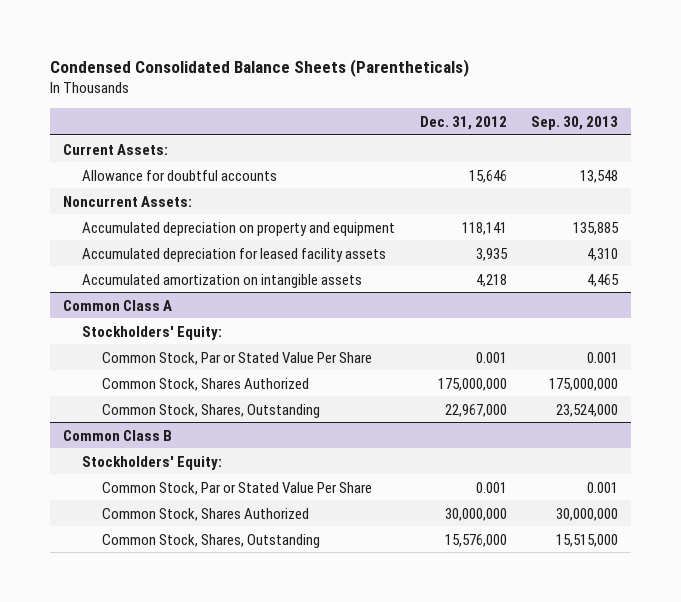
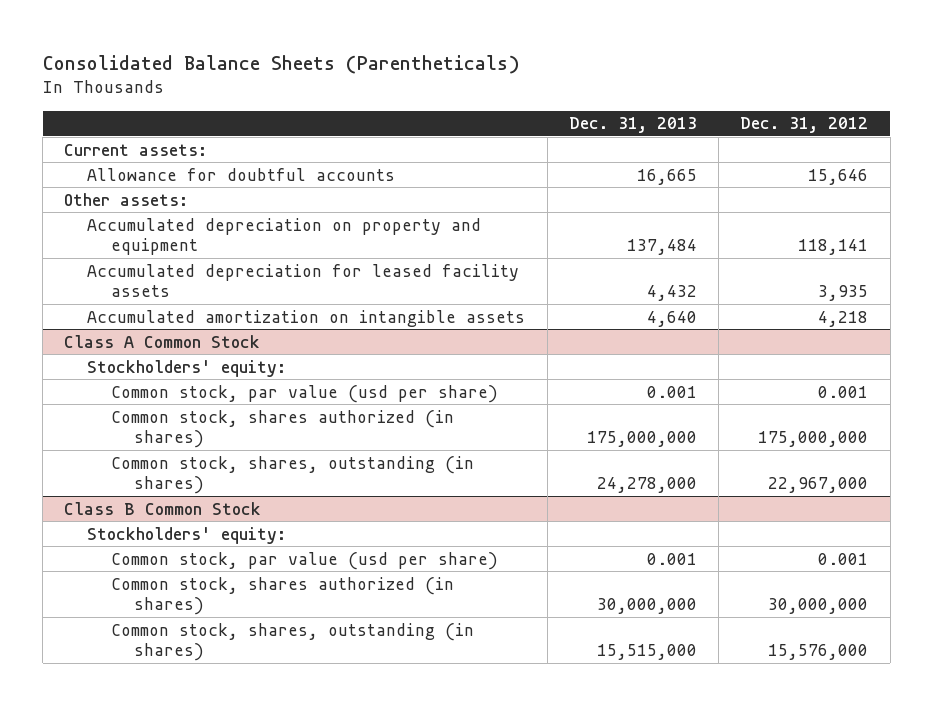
[50,59,470,78] Condensed Consolidated Balance Sheets (Parentheticals) -> [42,54,520,74] Consolidated Balance Sheets (Parentheticals)
[531,115,619,130] Sep. 30, 2013 -> none
none -> [568,117,697,134] Dec. 31, 2013
[62,143,168,155] Current Assets: -> [64,143,208,156] Current assets:
[62,195,192,207] Noncurrent Assets: -> [64,192,189,206] Other assets:
[62,299,172,311] Common Class A -> [64,334,261,348] Class A Common Stock
[82,325,223,340] Stockholders' Equity: -> [87,359,287,377] Stockholders' equity:
[102,351,373,365] Common Stock, Par or Stated Value Per Share -> [110,384,498,403] Common stock, par value (usd per share)
[102,377,310,391] Common Stock, Shares Authorized -> [110,409,454,449] Common stock, shares authorized (in shares)
[102,403,321,418] Common Stock, Shares, Outstanding -> [110,455,474,495] Common stock, shares, outstanding (in shares)
[62,429,172,441] Common Class B -> [64,501,262,515] Class B Common Stock
[82,455,223,470] Stockholders' Equity: -> [87,526,287,544] Stockholders' equity:
[102,481,373,495] Common Stock, Par or Stated Value Per Share -> [110,551,498,570] Common stock, par value (usd per share)
[102,507,310,521] Common Stock, Shares Authorized -> [110,576,454,616] Common stock, shares authorized (in shares)
[102,533,321,548] Common Stock, Shares, Outstanding -> [110,622,474,662] Common stock, shares, outstanding (in shares)

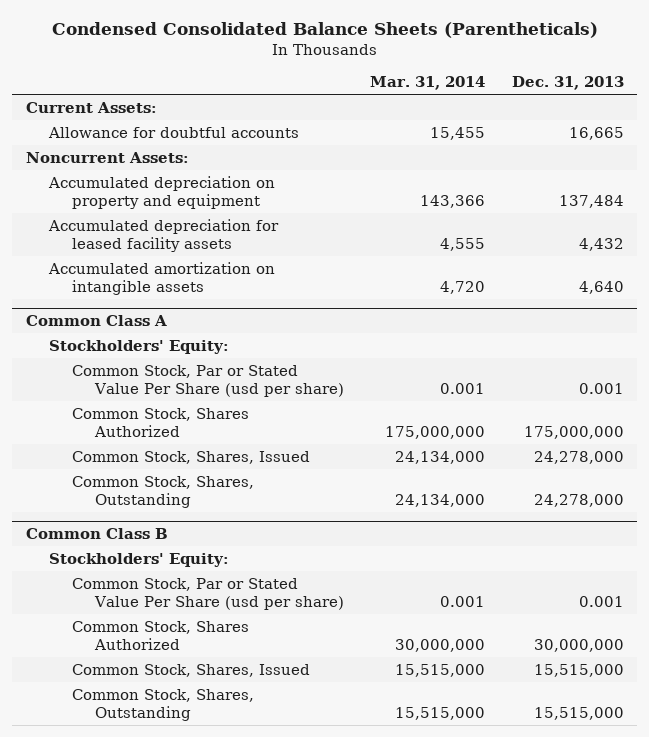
[42,54,520,74] Consolidated Balance Sheets (Parentheticals) -> [51,21,598,38] Condensed Consolidated Balance Sheets (Parentheticals)
[740,117,869,134] Dec. 31, 2012 -> none
none -> [370,75,486,90] Mar. 31, 2014
[64,143,208,156] Current assets: -> [25,101,157,113] Current Assets:
[64,192,189,206] Other assets: -> [25,151,189,163] Noncurrent Assets:
[64,334,261,348] Class A Common Stock -> [25,314,167,326] Common Class A
[87,359,287,377] Stockholders' equity: -> [48,339,229,354] Stockholders' Equity:
[110,384,498,403] Common stock, par value (usd per share) -> [71,364,344,398] Common Stock, Par or Stated Value Per Share (usd per share)
[110,409,454,449] Common stock, shares authorized (in shares) -> [71,407,249,438] Common Stock, Shares Authorized
none -> [71,450,310,464] Common Stock, Shares, Issued
[110,455,474,495] Common stock, shares, outstanding (in shares) -> [71,475,254,509] Common Stock, Shares, Outstanding
[64,501,262,515] Class B Common Stock -> [25,527,168,539] Common Class B
[87,526,287,544] Stockholders' equity: -> [48,552,229,567] Stockholders' Equity:
[110,551,498,570] Common stock, par value (usd per share) -> [71,577,344,611] Common Stock, Par or Stated Value Per Share (usd per share)
[110,576,454,616] Common stock, shares authorized (in shares) -> [71,620,249,651] Common Stock, Shares Authorized
none -> [71,663,310,677] Common Stock, Shares, Issued
[110,622,474,662] Common stock, shares, outstanding (in shares) -> [71,688,254,722] Common Stock, Shares, Outstanding

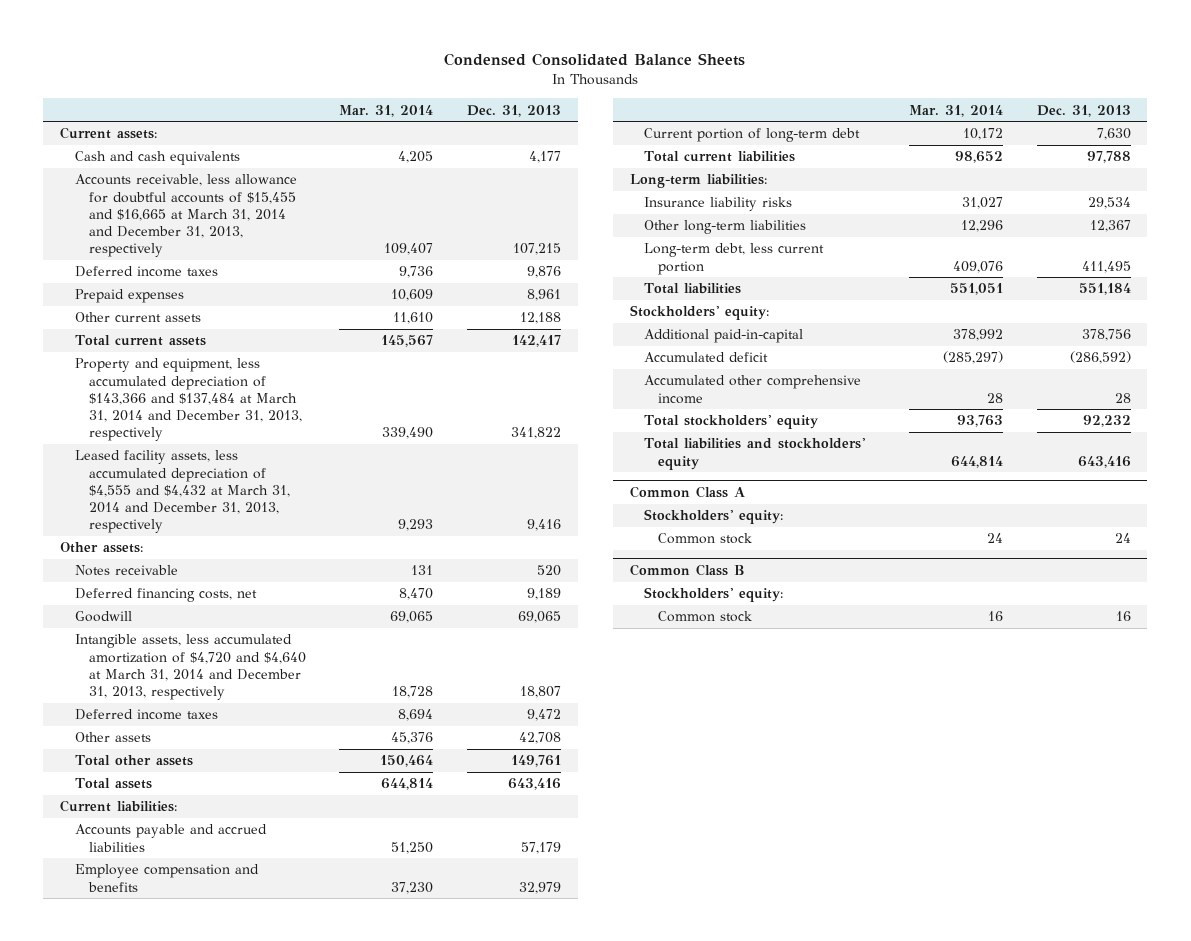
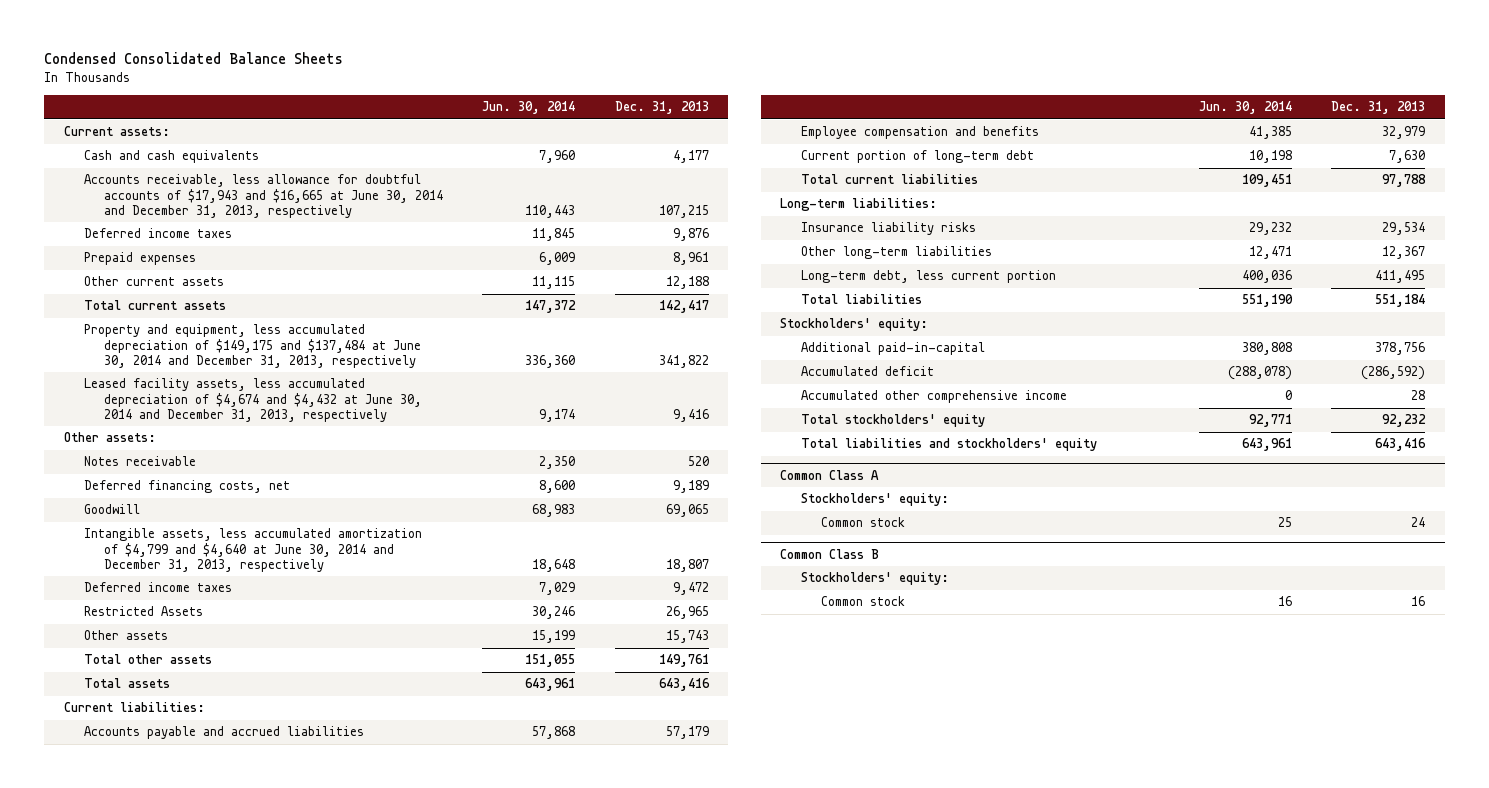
[339,104,434,117] Mar. 31, 2014 -> none
none -> [482,101,576,115] Jun. 30, 2014
[74,174,297,258] Accounts receivable, less allowance for doubtful accounts of $15,455 and $16,665 at March 31, 2014 and December 31, 2013, respectively -> [83,174,444,218] Accounts receivable, less allowance for doubtful accounts of $17,943 and $16,665 at June 30, 2014 and December 31, 2013, respectively
[74,358,302,442] Property and equipment, less accumulated depreciation of $143,366 and $137,484 at March 31, 2014 and December 31, 2013, respectively -> [83,324,422,368] Property and equipment, less accumulated depreciation of $149,175 and $137,484 at June 30, 2014 and December 31, 2013, respectively
[74,450,290,534] Leased facility assets, less accumulated depreciation of $4,555 and $4,432 at March 31, 2014 and December 31, 2013, respectively -> [83,378,423,422] Leased facility assets, less accumulated depreciation of $4,674 and $4,432 at June 30, 2014 and December 31, 2013, respectively
[74,634,306,700] Intangible assets, less accumulated amortization of $4,720 and $4,640 at March 31, 2014 and December 31, 2013, respectively -> [83,528,422,572] Intangible assets, less accumulated amortization of $4,799 and $4,640 at June 30, 2014 and December 31, 2013, respectively
none -> [83,606,203,617] Restricted Assets
[519,732,562,745] 42,708 -> [665,630,709,644] 15,743

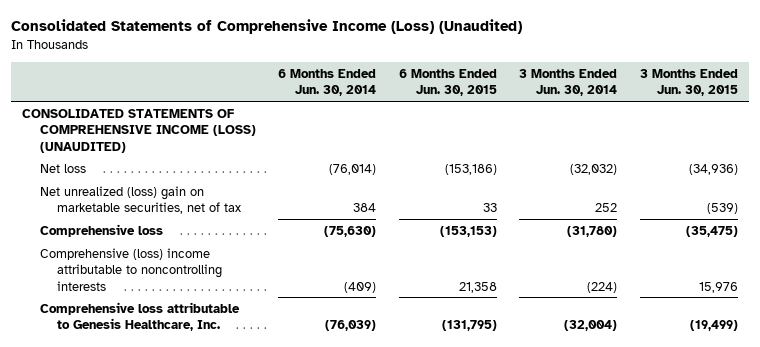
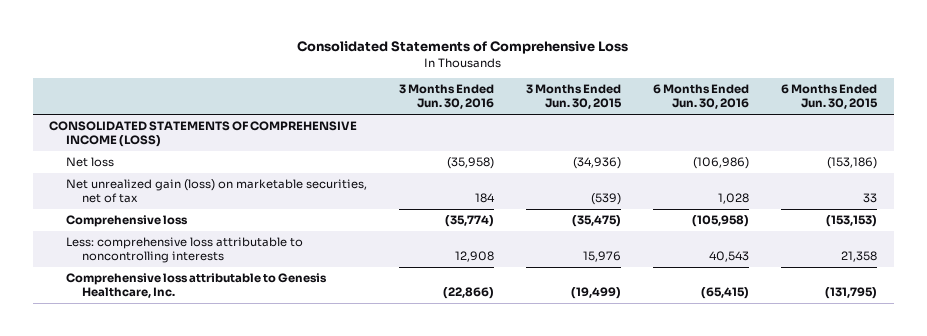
[10,19,522,35] Consolidated Statements of Comprehensive Income (Loss) (Unaudited) -> [297,41,629,55] Consolidated Statements of Comprehensive Loss
[278,68,377,97] 6 Months Ended Jun. 30, 2014 -> none
[519,68,618,97] 3 Months Ended Jun. 30, 2014 -> none
none -> [398,84,494,110] 3 Months Ended Jun. 30, 2016
none -> [653,84,750,110] 6 Months Ended Jun. 30, 2016
[22,108,256,153] CONSOLIDATED STATEMENTS OF COMPREHENSIVE INCOME (LOSS) (UNAUDITED) -> [49,121,358,148] CONSOLIDATED STATEMENTS OF COMPREHENSIVE INCOME (LOSS)
[39,185,242,215] Net unrealized (loss) gain on marketable securities, net of tax -> [65,179,367,204] Net unrealized gain (loss) on marketable securities, net of tax
[39,247,223,291] Comprehensive (loss) income attributable to noncontrolling interests -> [65,237,303,264] Less: comprehensive loss attributable to noncontrolling interests

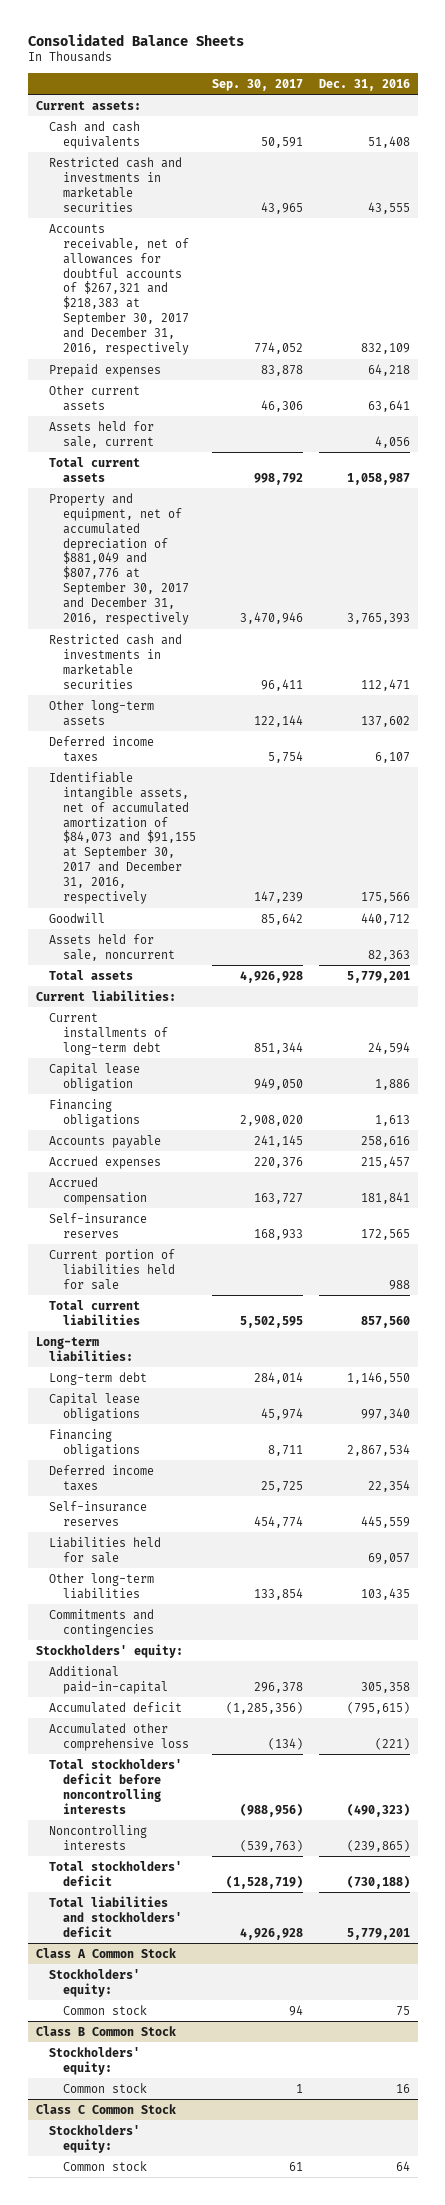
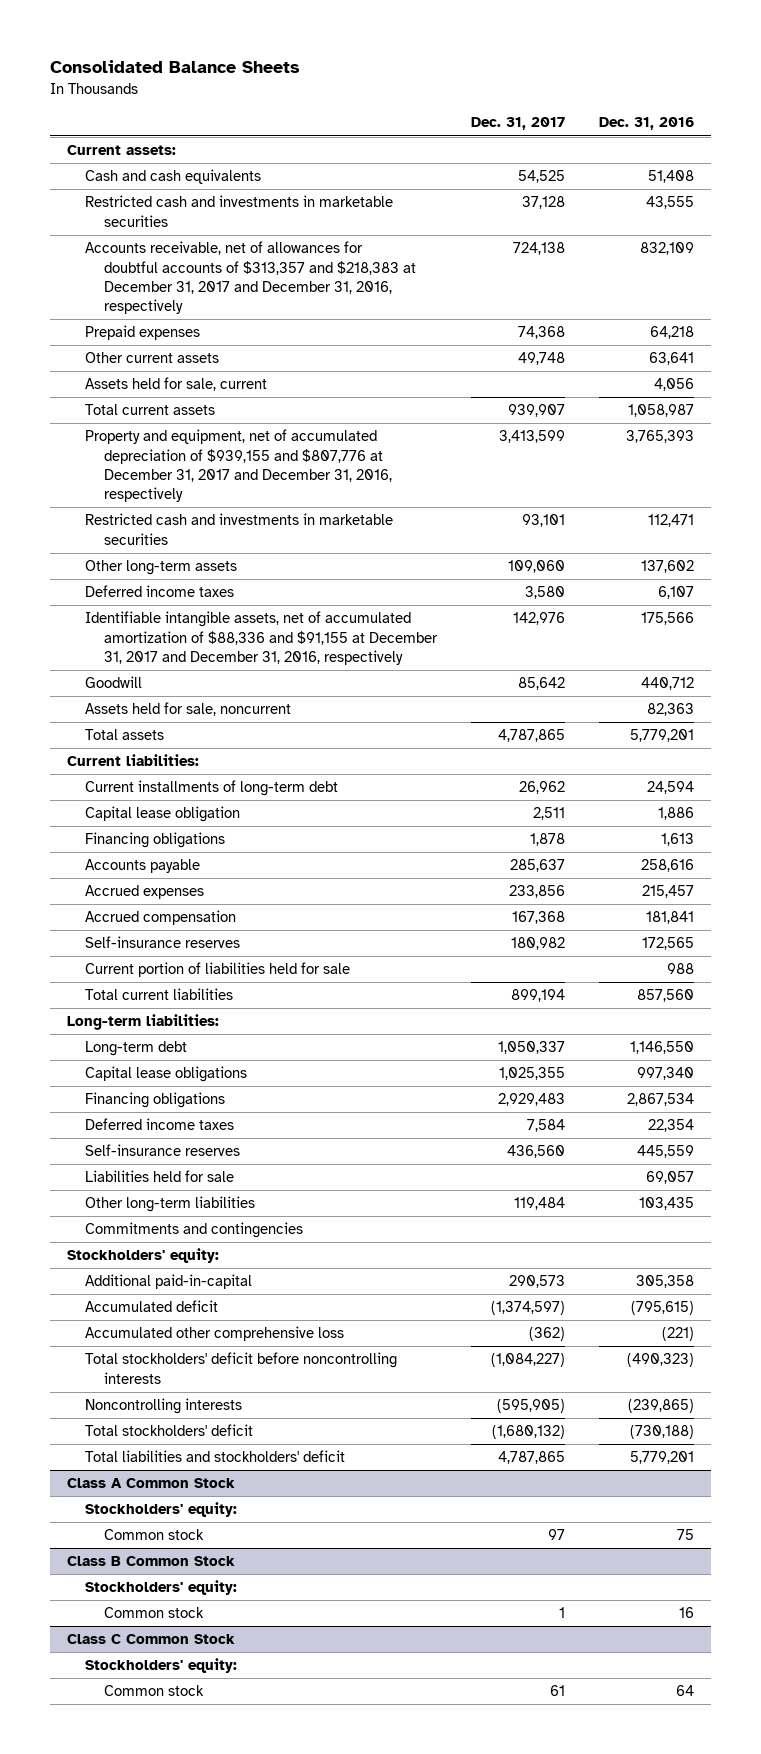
[212,78,304,91] Sep. 30, 2017 -> none
none -> [470,117,565,131] Dec. 31, 2017
[49,223,190,356] Accounts receivable, net of allowances for doubtful accounts of $267,321 and $218,383 at September 30, 2017 and December 31, 2016, respectively -> [85,241,416,315] Accounts receivable, net of allowances for doubtful accounts of $313,357 and $218,383 at December 31, 2017 and December 31, 2016, respectively
[49,492,190,626] Property and equipment, net of accumulated depreciation of $881,049 and $807,776 at September 30, 2017 and December 31, 2016, respectively -> [85,429,392,503] Property and equipment, net of accumulated depreciation of $939,155 and $807,776 at December 31, 2017 and December 31, 2016, respectively
[49,771,197,905] Identifiable intangible assets, net of accumulated amortization of $84,073 and $91,155 at September 30, 2017 and December 31, 2016, respectively -> [85,611,438,665] Identifiable intangible assets, net of accumulated amortization of $88,336 and $91,155 at December 31, 2017 and December 31, 2016, respectively

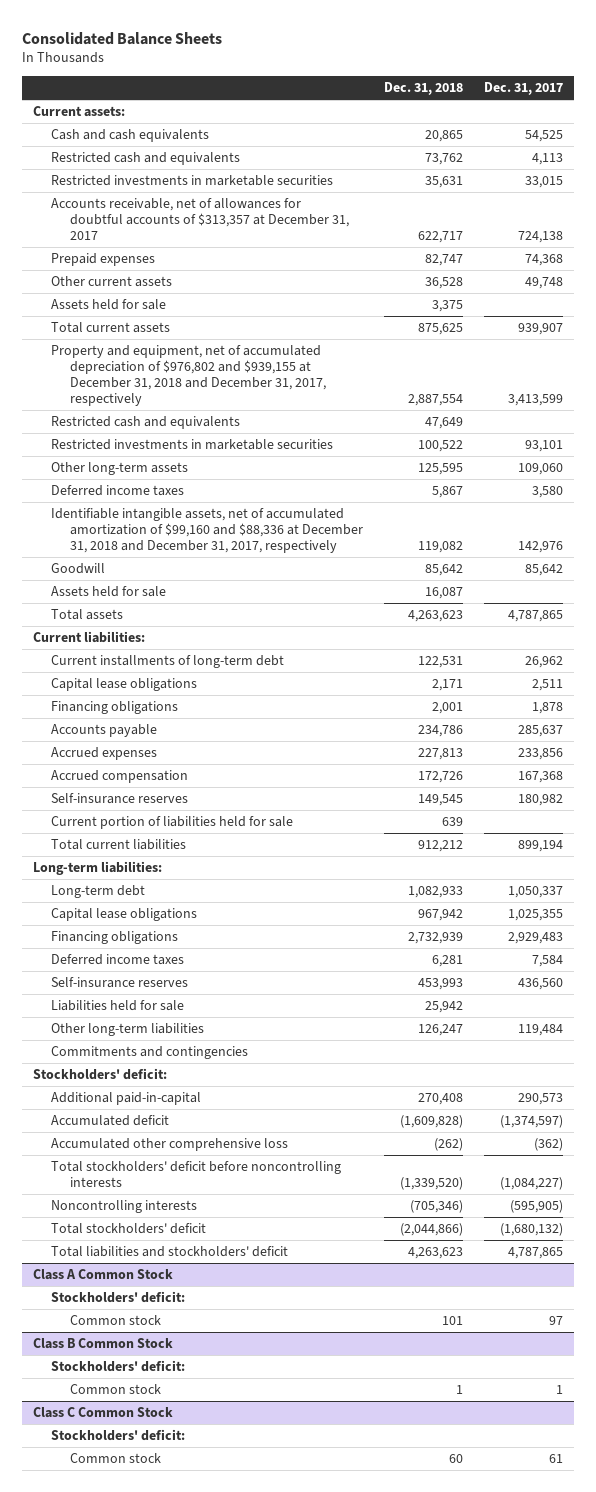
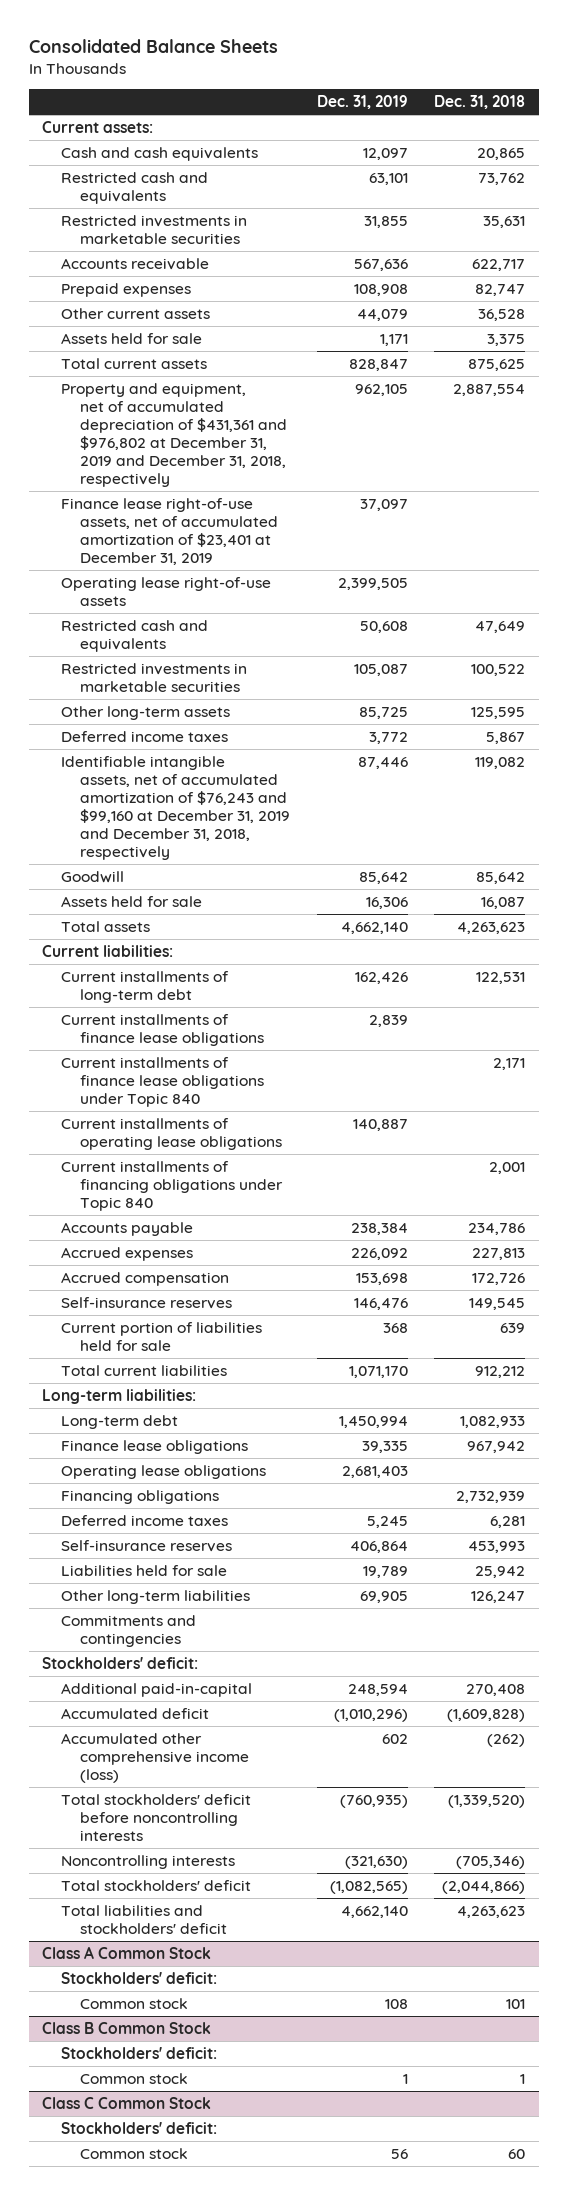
[484,82,564,96] Dec. 31, 2017 -> none
none -> [316,95,408,110] Dec. 31, 2019
[51,198,350,241] Accounts receivable, net of allowances for doubtful accounts of $313,357 at December 31, 2017 -> [60,258,209,271] Accounts receivable
[51,345,327,407] Property and equipment, net of accumulated depreciation of $976,802 and $939,155 at December 31, 2018 and December 31, 2017, respectively -> [60,383,287,487] Property and equipment, net of accumulated depreciation of $431,361 and $976,802 at December 31, 2019 and December 31, 2018, respectively
none -> [60,498,278,565] Finance lease right-of-use assets, net of accumulated amortization of $23,401 at December 31, 2019
none -> [60,577,271,606] Operating lease right-of-use assets
[51,508,364,554] Identifiable intangible assets, net of accumulated amortization of $99,160 and $88,336 at December 31, 2018 and December 31, 2017, respectively -> [60,756,290,860] Identifiable intangible assets, net of accumulated amortization of $76,243 and $99,160 at December 31, 2019 and December 31, 2018, respectively
none -> [60,1014,264,1046] Current installments of finance lease obligations
[51,678,198,692] Capital lease obligations -> [60,1057,264,1107] Current installments of finance lease obligations under Topic 840
none -> [60,1118,282,1150] Current installments of operating lease obligations
[51,701,179,715] Financing obligations -> [60,1161,283,1211] Current installments of financing obligations under Topic 840
[51,908,198,922] Capital lease obligations -> [60,1440,248,1455] Finance lease obligations
none -> [60,1465,266,1480] Operating lease obligations
[51,1138,289,1152] Accumulated other comprehensive loss -> [60,1733,249,1783] Accumulated other comprehensive income (loss)

